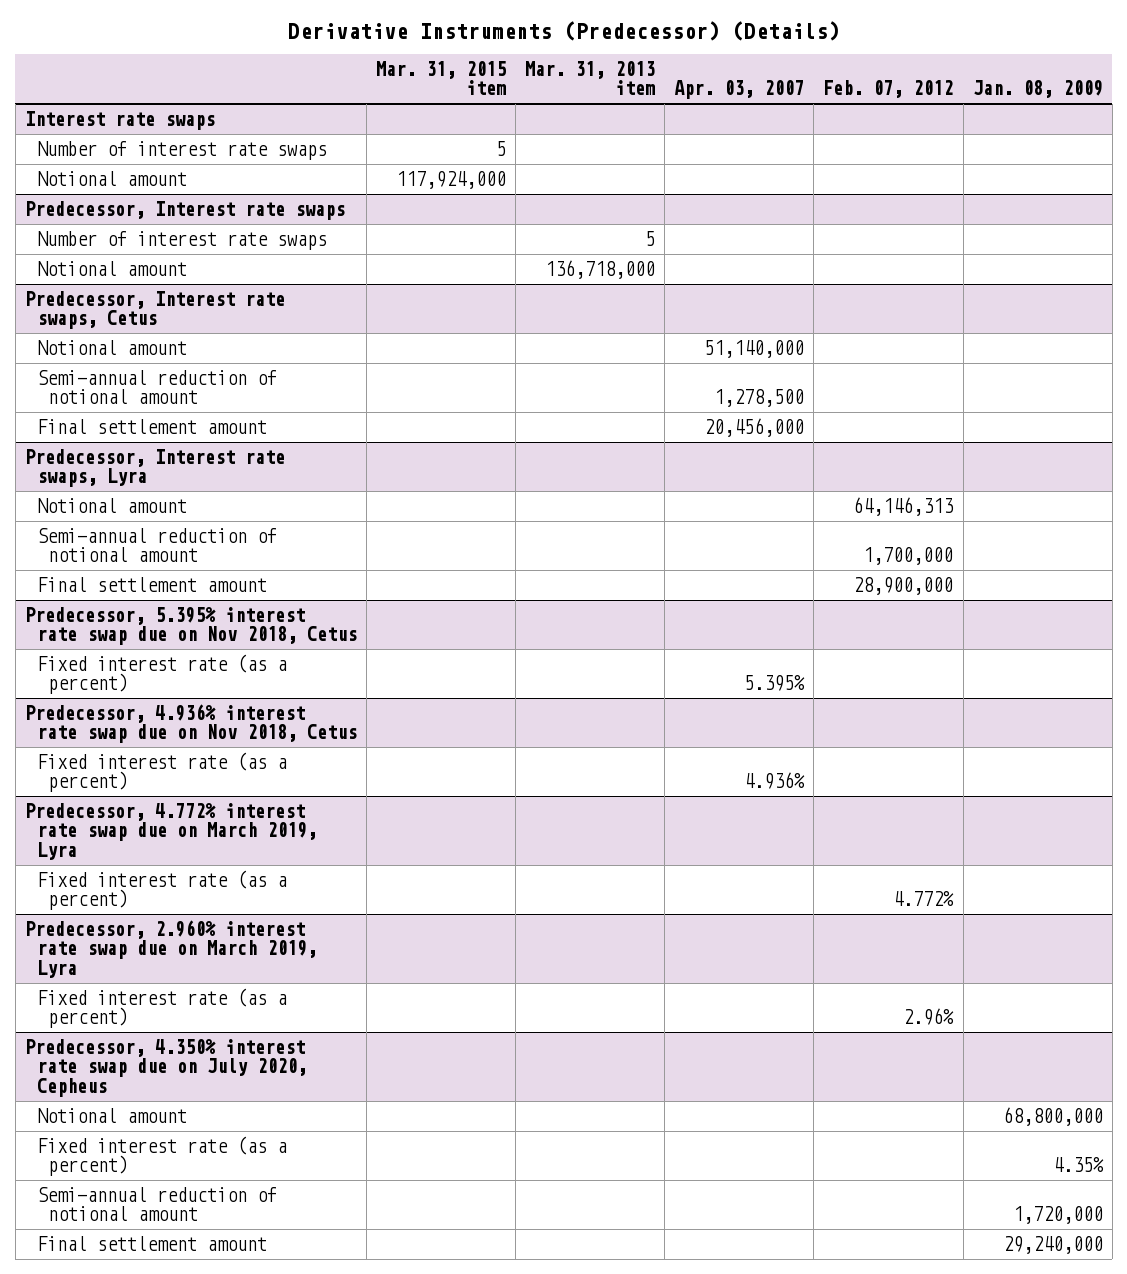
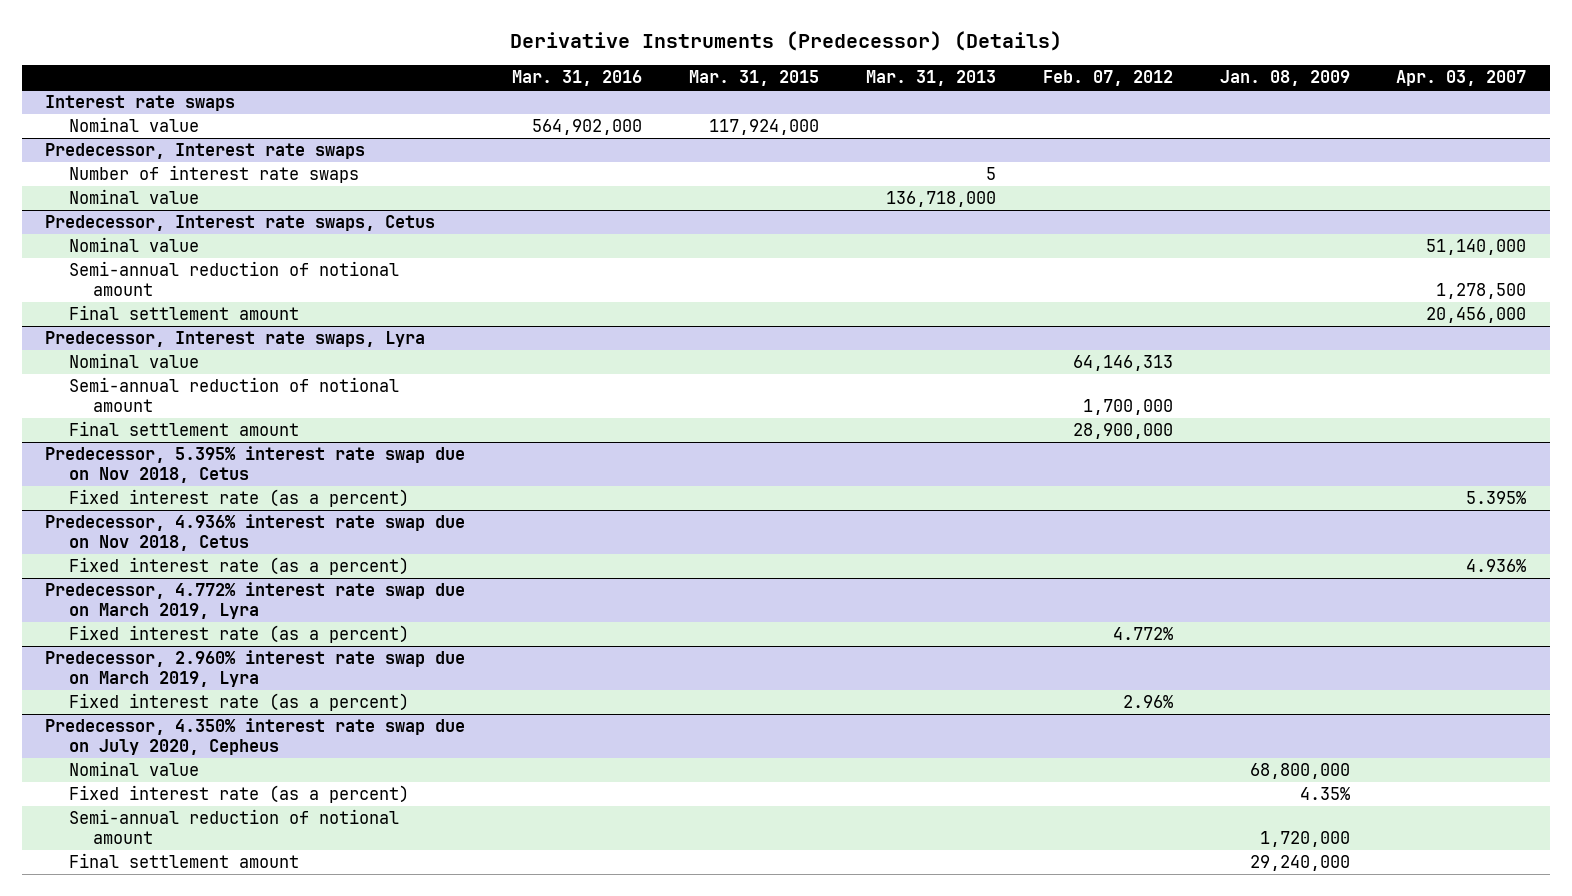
[375,60,506,96] Mar. 31, 2015 item -> none
[524,60,655,96] Mar. 31, 2013 item -> none
none -> [512,70,643,87] Mar. 31, 2016
none -> [688,70,819,87] Mar. 31, 2015
none -> [865,70,996,87] Mar. 31, 2013
[36,140,327,160] Number of interest rate swaps -> none
[36,170,187,186] Notional amount -> [69,117,200,133] Nominal value
[36,260,187,276] Notional amount -> [69,189,200,205] Nominal value
[36,339,187,355] Notional amount -> [69,237,200,253] Nominal value
[36,497,187,513] Notional amount -> [69,353,200,369] Nominal value
[36,1107,187,1123] Notional amount -> [69,761,200,777] Nominal value

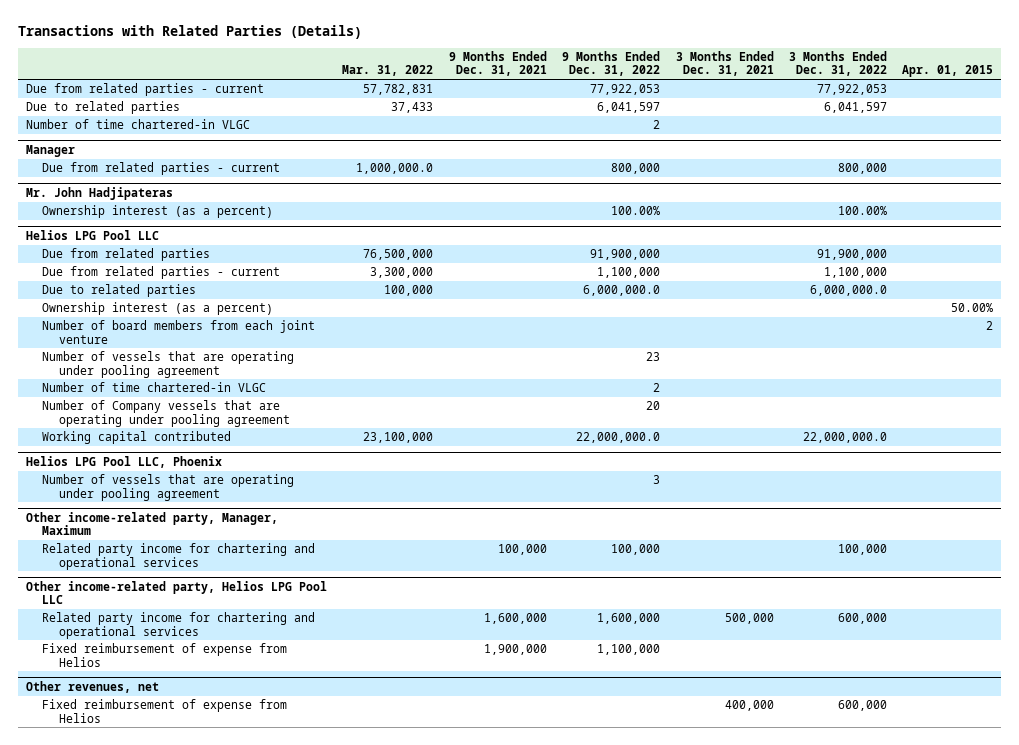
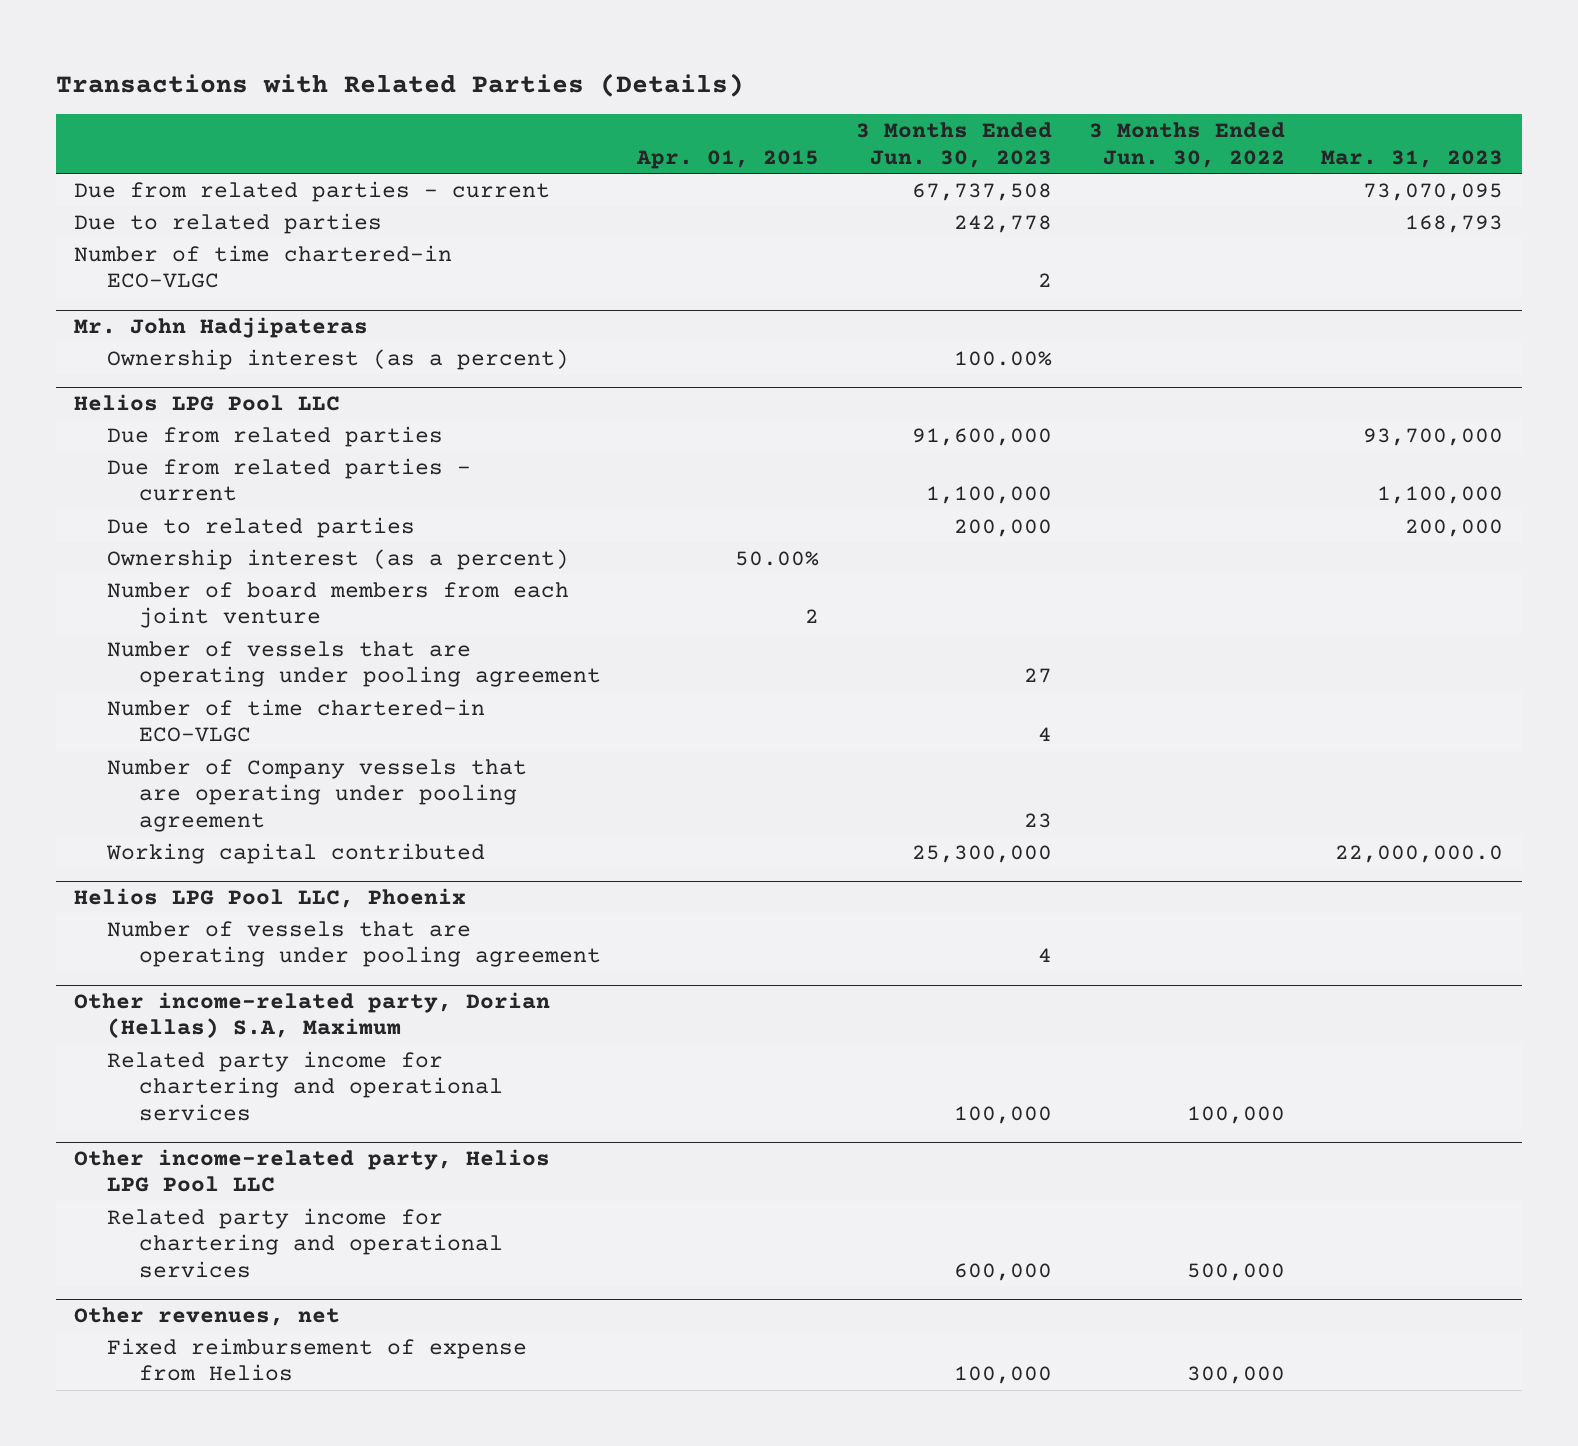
[342,65,434,77] Mar. 31, 2022 -> none
[448,51,547,77] 9 Months Ended Dec. 31, 2021 -> none
[562,51,661,77] 9 Months Ended Dec. 31, 2022 -> none
[675,51,774,77] 3 Months Ended Dec. 31, 2021 -> none
[789,51,888,77] 3 Months Ended Dec. 31, 2022 -> none
none -> [856,122,1053,168] 3 Months Ended Jun. 30, 2023
none -> [1088,122,1285,168] 3 Months Ended Jun. 30, 2022
none -> [1321,149,1504,168] Mar. 31, 2023
[25,144,75,157] Manager -> none
[42,162,281,176] Due from related parties - current -> none
[25,119,250,130] Number of time chartered-in VLGC -> [74,244,453,289] Number of time chartered-in ECO-VLGC
[42,382,267,393] Number of time chartered-in VLGC -> [106,698,485,743] Number of time chartered-in ECO-VLGC
[25,511,278,536] Other income-related party, Manager, Maximum -> [74,991,551,1040] Other income-related party, Dorian (Hellas) S.A, Maximum
[42,643,288,667] Fixed reimbursement of expense from Helios -> none

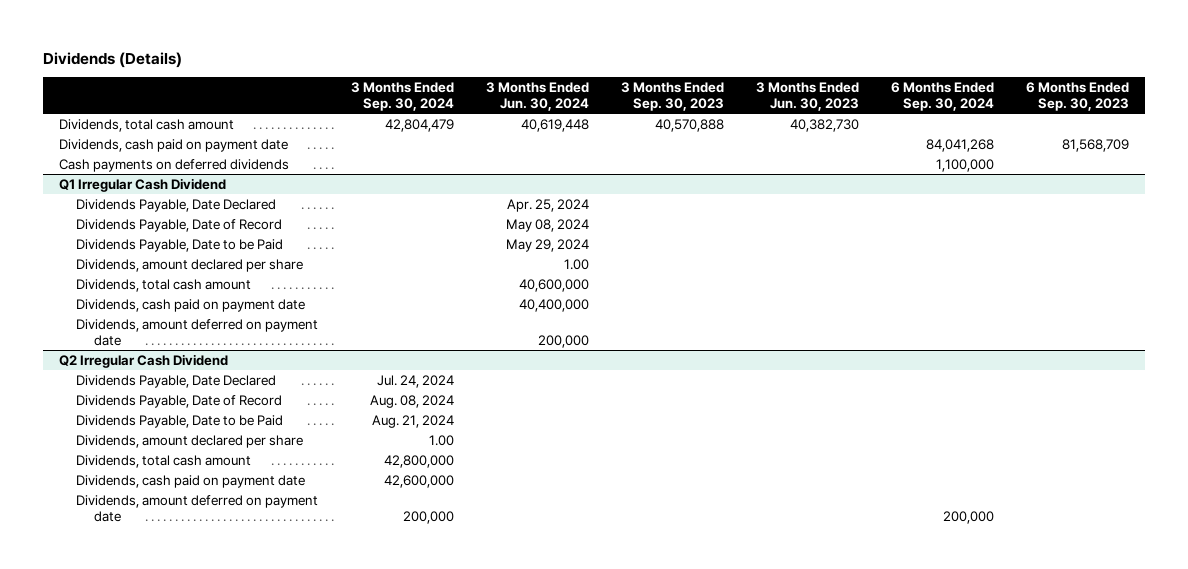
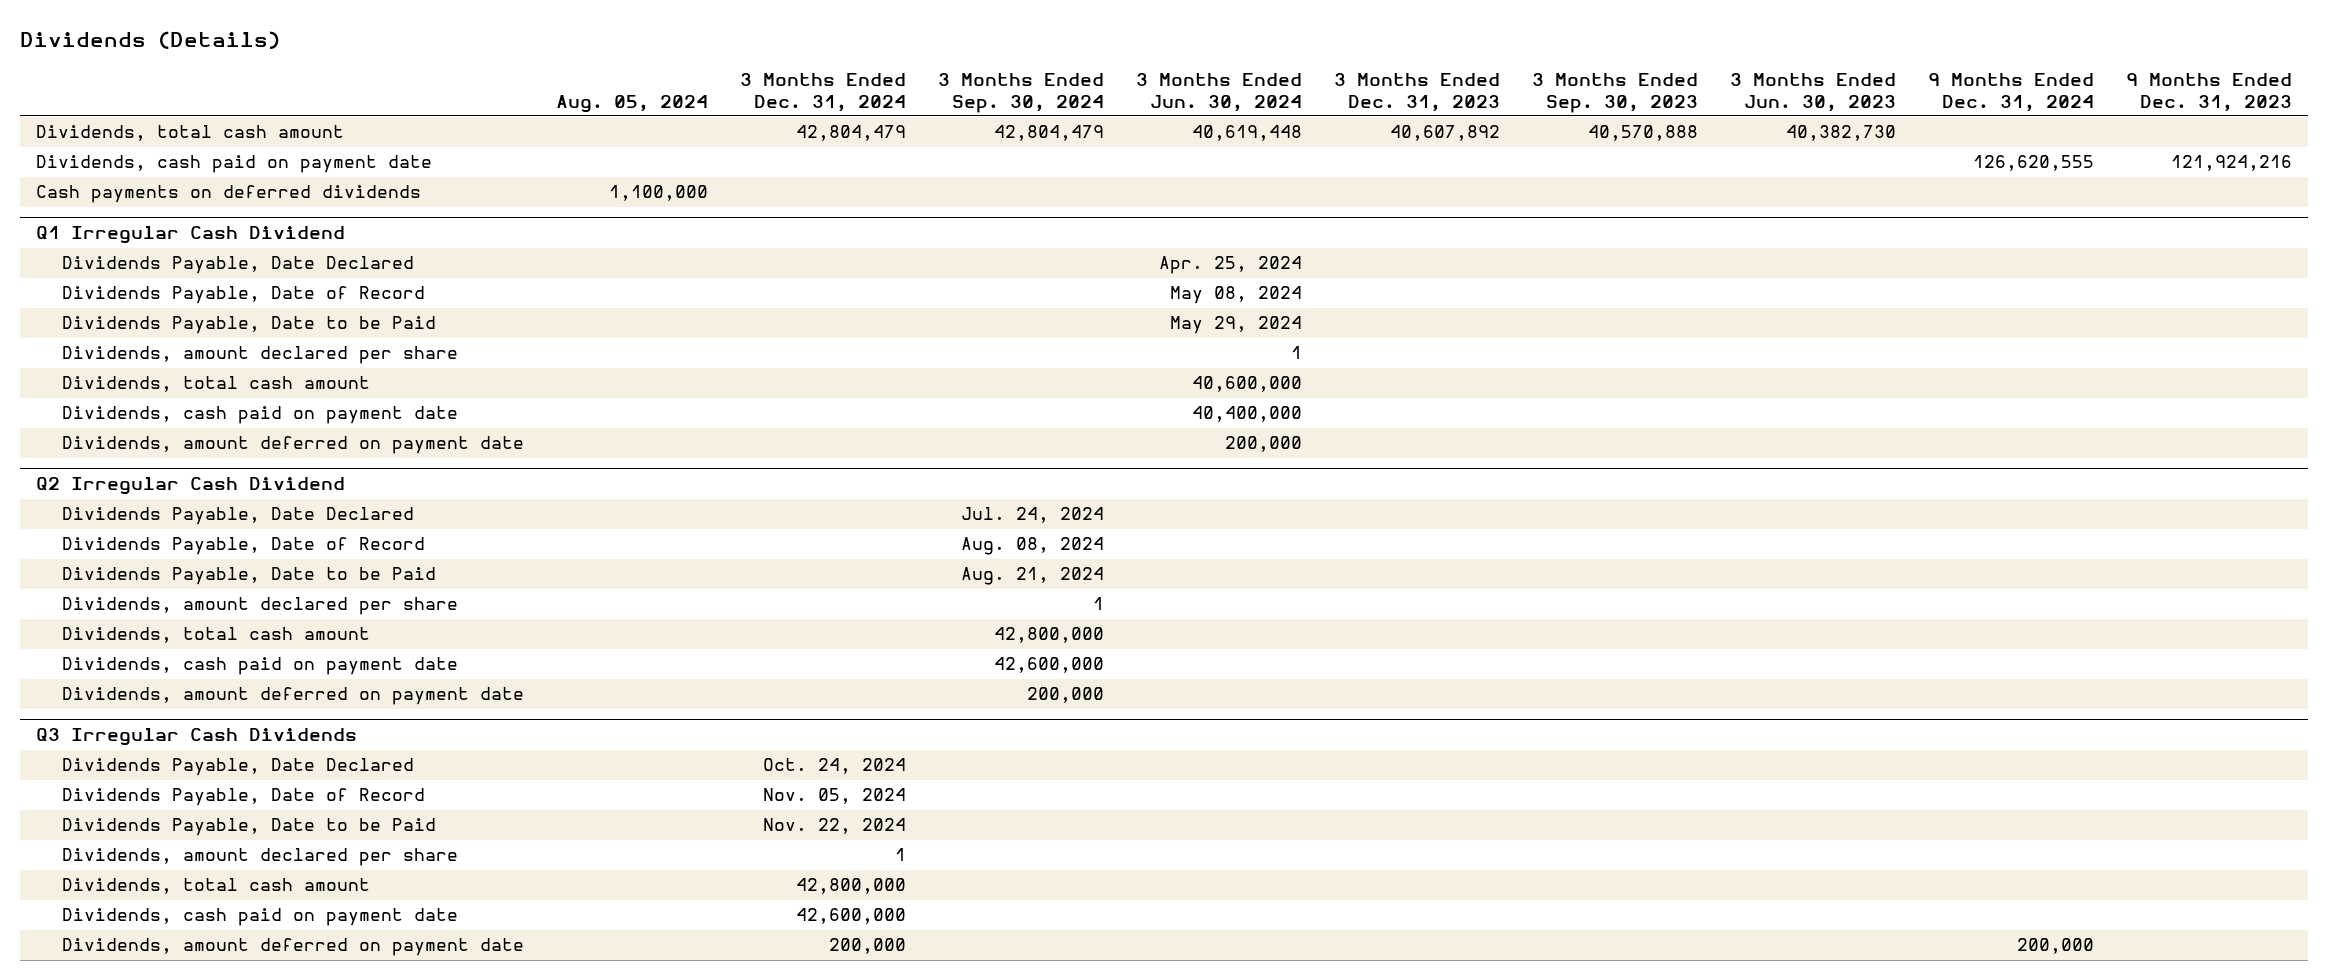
[890,82,994,112] 6 Months Ended Sep. 30, 2024 -> none
[1026,82,1130,112] 6 Months Ended Sep. 30, 2023 -> none
none -> [555,94,708,113] Aug. 05, 2024
none -> [739,72,906,112] 3 Months Ended Dec. 31, 2024
none -> [1333,72,1500,112] 3 Months Ended Dec. 31, 2023
none -> [1927,72,2094,112] 9 Months Ended Dec. 31, 2024
none -> [2125,72,2292,112] 9 Months Ended Dec. 31, 2023
[563,258,589,270] 1.00 -> [1290,346,1302,360] 1
[428,434,454,446] 1.00 -> [1092,597,1104,611] 1
none -> [35,728,357,747] Q3 Irregular Cash Dividends
none -> [61,758,414,777] Dividends Payable, Date Declared
none -> [61,788,425,807] Dividends Payable, Date of Record
none -> [61,818,436,837] Dividends Payable, Date to be Paid
none -> [61,848,458,867] Dividends, amount declared per share
none -> [61,878,370,895] Dividends, total cash amount
none -> [61,908,458,927] Dividends, cash paid on payment date
none -> [61,938,524,957] Dividends, amount deferred on payment date

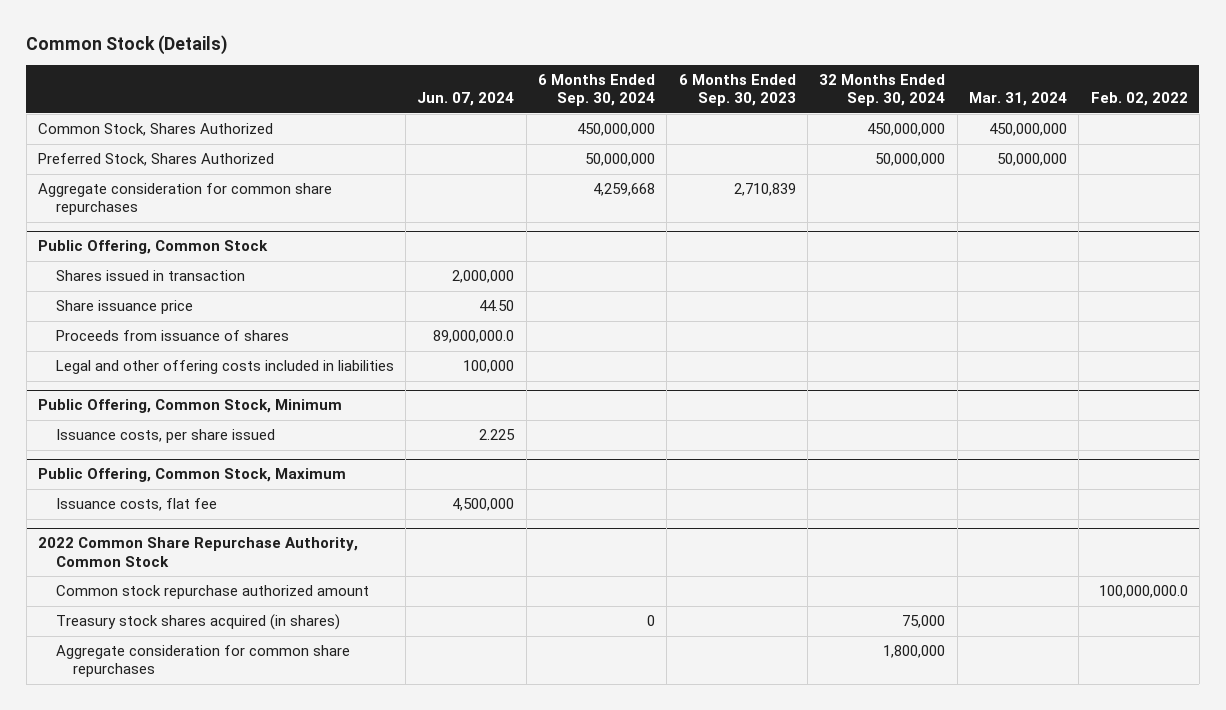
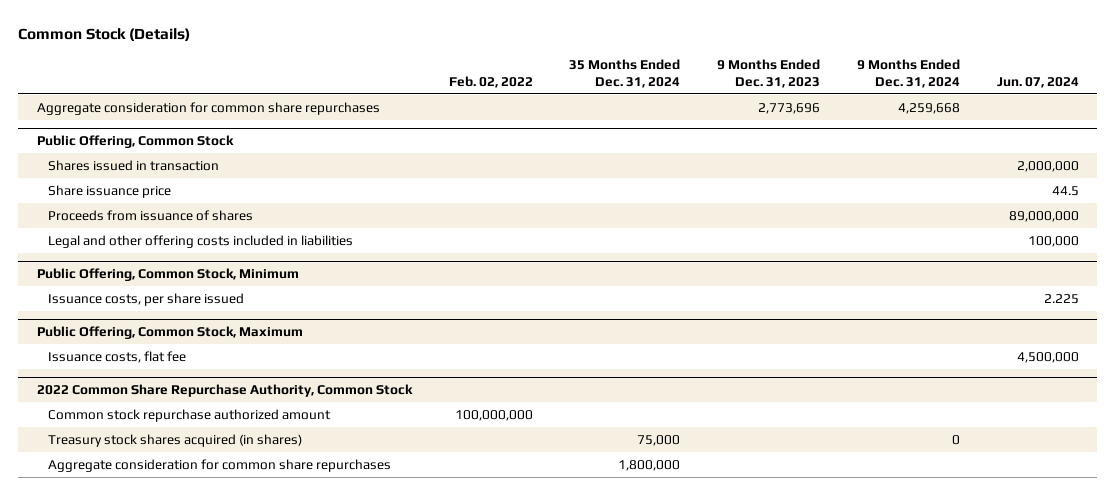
[537,74,655,107] 6 Months Ended Sep. 30, 2024 -> none
[678,74,796,107] 6 Months Ended Sep. 30, 2023 -> none
[819,74,946,107] 32 Months Ended Sep. 30, 2024 -> none
[968,92,1067,107] Mar. 31, 2024 -> none
none -> [569,59,681,88] 35 Months Ended Dec. 31, 2024
none -> [717,59,821,88] 9 Months Ended Dec. 31, 2023
none -> [857,59,961,88] 9 Months Ended Dec. 31, 2024
[38,123,274,137] Common Stock, Shares Authorized -> none
[38,153,275,167] Preferred Stock, Shares Authorized -> none
[479,300,515,312] 44.50 -> [1051,185,1079,196] 44.5
[433,330,515,344] 89,000,000.0 -> [1008,210,1079,222] 89,000,000
[1098,585,1188,599] 100,000,000.0 -> [454,409,533,421] 100,000,000

